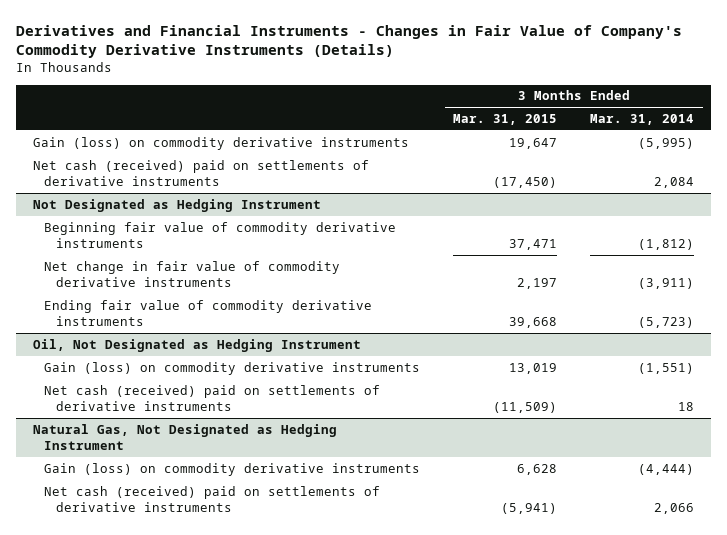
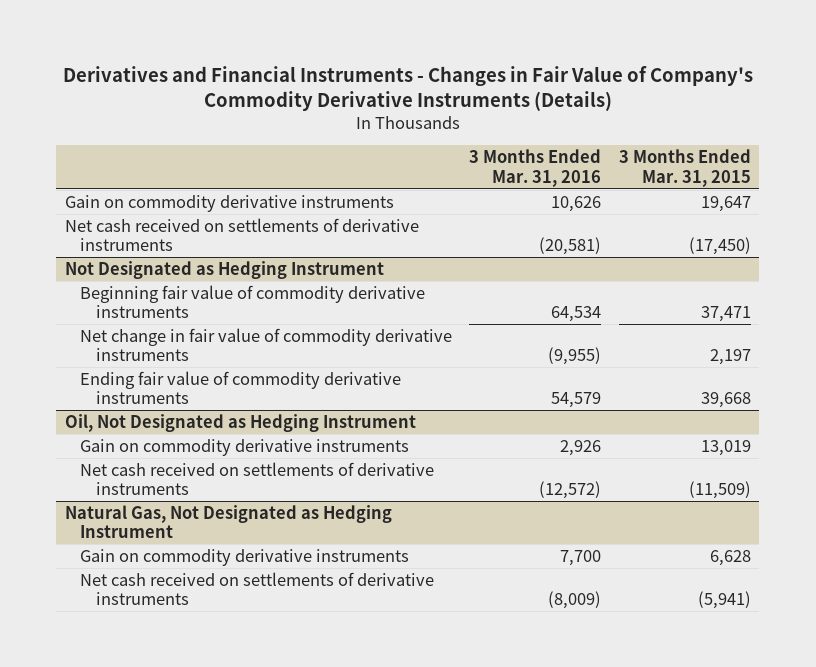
[590,114,695,126] Mar. 31, 2014 -> none
none -> [469,149,602,187] 3 Months Ended Mar. 31, 2016
[32,136,409,150] Gain (loss) on commodity derivative instruments -> [64,194,394,212] Gain on commodity derivative instruments
[32,159,369,187] Net cash (received) paid on settlements of derivative instruments -> [64,217,419,252] Net cash received on settlements of derivative instruments
[44,361,421,375] Gain (loss) on commodity derivative instruments -> [80,438,410,456] Gain on commodity derivative instruments
[44,384,381,412] Net cash (received) paid on settlements of derivative instruments -> [80,461,435,496] Net cash received on settlements of derivative instruments
[44,462,421,476] Gain (loss) on commodity derivative instruments -> [80,548,410,566] Gain on commodity derivative instruments
[44,485,381,513] Net cash (received) paid on settlements of derivative instruments -> [80,571,435,606] Net cash received on settlements of derivative instruments

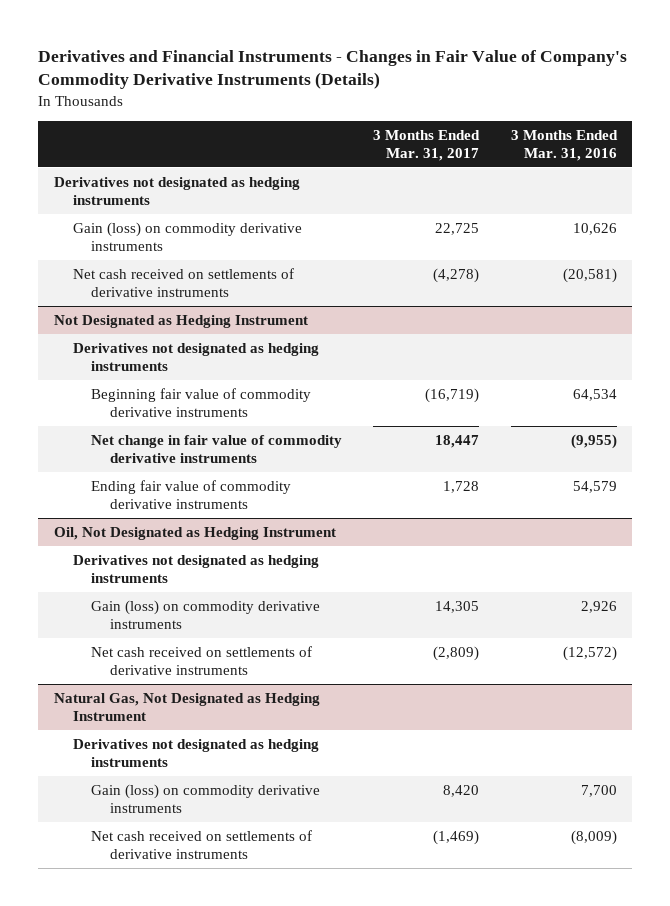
[618,149,751,187] 3 Months Ended Mar. 31, 2015 -> none
none -> [373,129,481,161] 3 Months Ended Mar. 31, 2017
none -> [53,176,300,205] Derivatives not designated as hedging instruments
[64,194,394,212] Gain on commodity derivative instruments -> [72,221,302,251] Gain (loss) on commodity derivative instruments
none -> [72,342,319,371] Derivatives not designated as hedging instruments
none -> [72,554,319,583] Derivatives not designated as hedging instruments
[80,438,410,456] Gain on commodity derivative instruments -> [91,599,321,629] Gain (loss) on commodity derivative instruments
none -> [72,738,319,767] Derivatives not designated as hedging instruments
[80,548,410,566] Gain on commodity derivative instruments -> [91,783,321,813] Gain (loss) on commodity derivative instruments

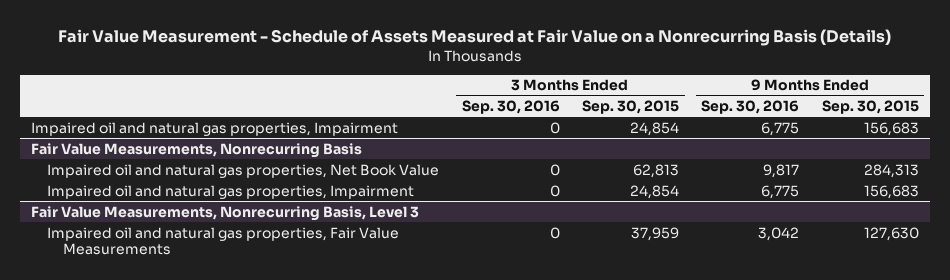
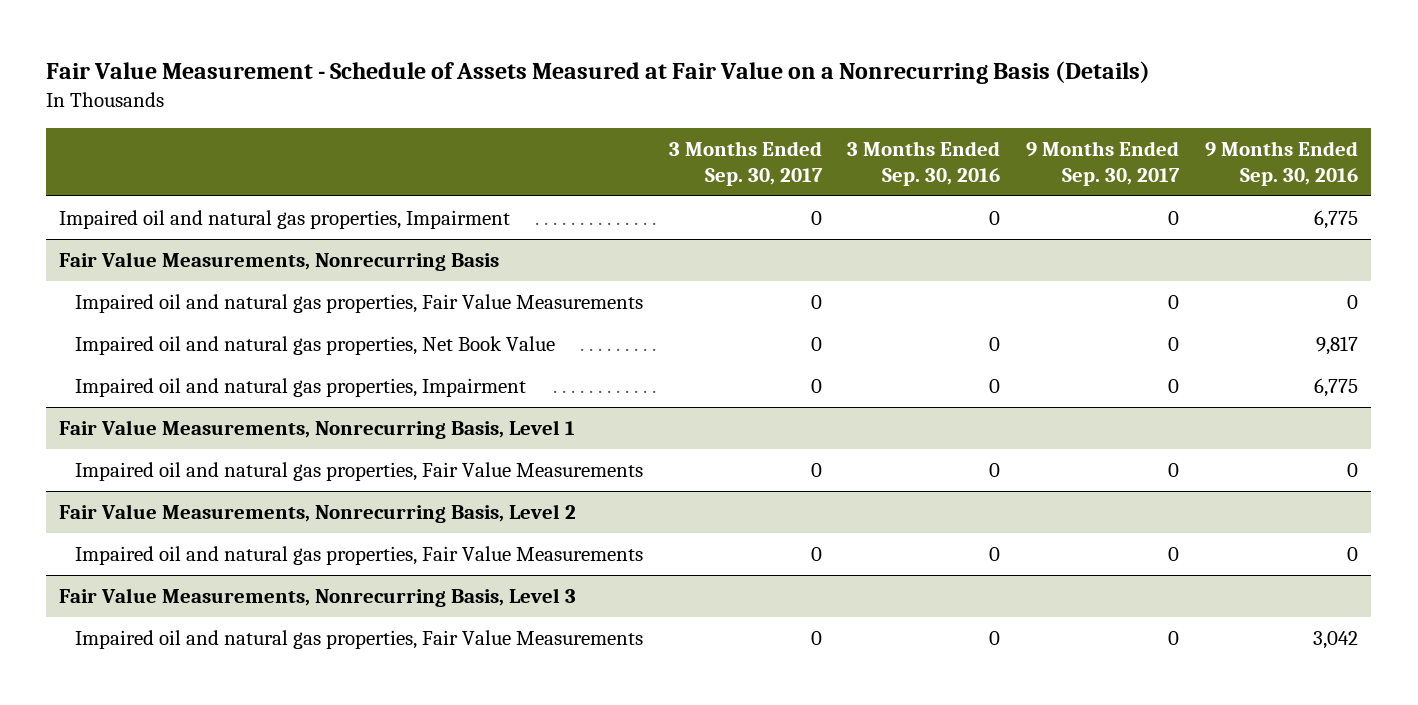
[582,99,680,114] Sep. 30, 2015 -> none
[821,99,919,114] Sep. 30, 2015 -> none
none -> [668,141,823,187] 3 Months Ended Sep. 30, 2017
none -> [1026,141,1181,187] 9 Months Ended Sep. 30, 2017
none -> [74,293,643,313] Impaired oil and natural gas properties, Fair Value Measurements
none -> [59,419,576,439] Fair Value Measurements, Nonrecurring Basis, Level 1
none -> [74,461,643,481] Impaired oil and natural gas properties, Fair Value Measurements
none -> [59,503,577,523] Fair Value Measurements, Nonrecurring Basis, Level 2
none -> [74,545,643,565] Impaired oil and natural gas properties, Fair Value Measurements

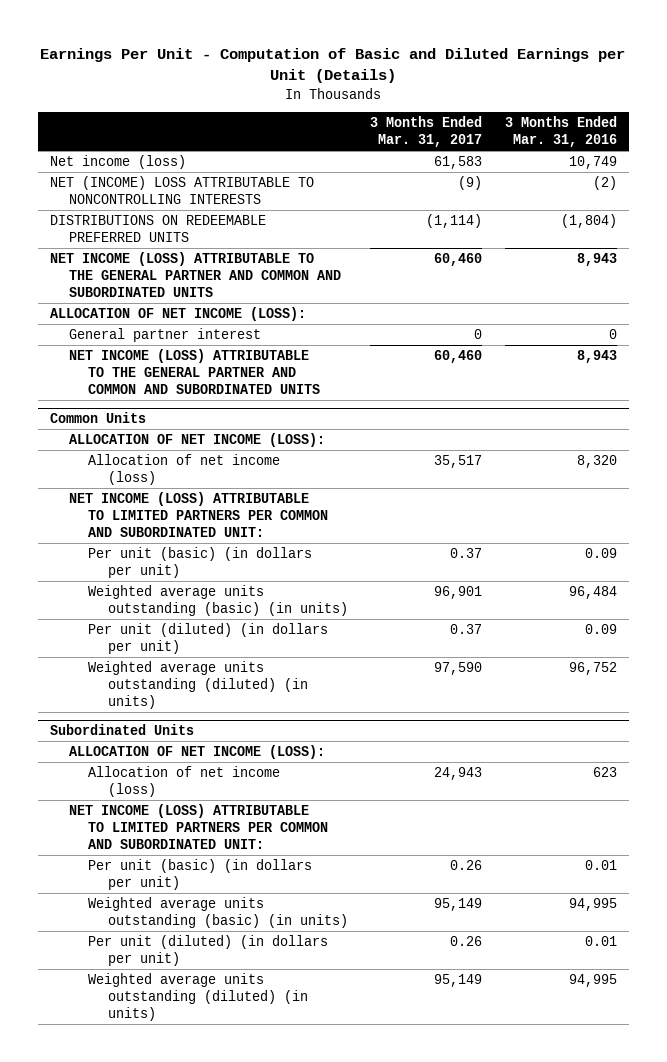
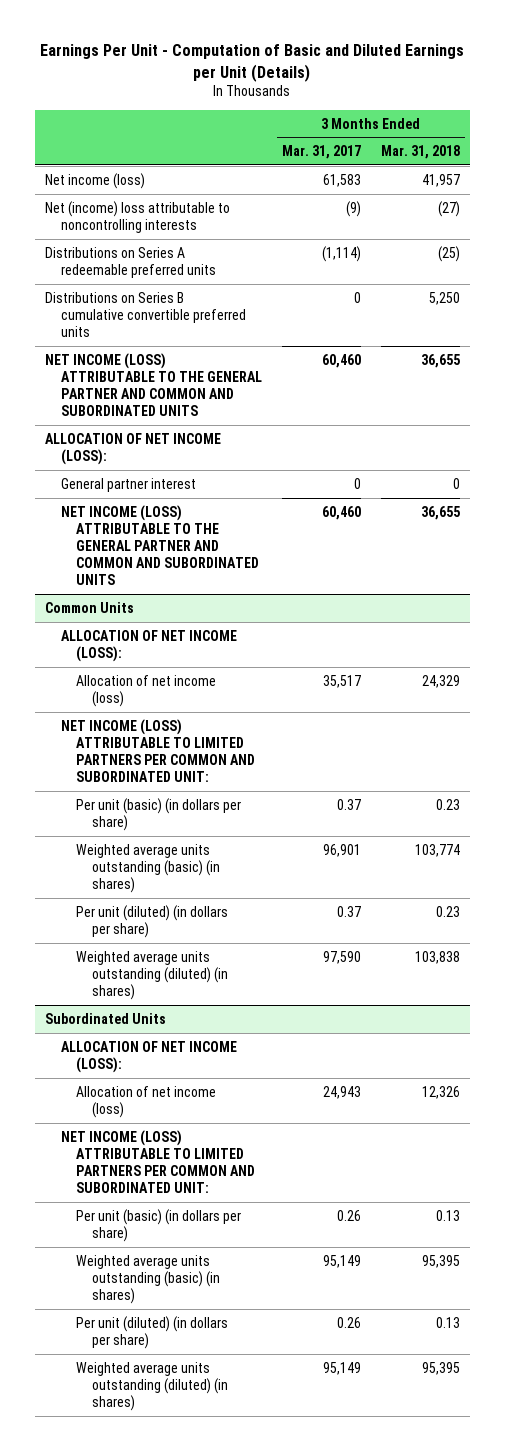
[505,116,618,148] 3 Months Ended Mar. 31, 2016 -> none
none -> [380,145,460,160] Mar. 31, 2018
[49,175,314,204] NET (INCOME) LOSS ATTRIBUTABLE TO NONCONTROLLING INTERESTS -> [44,200,230,233] Net (income) loss attributable to noncontrolling interests
[49,214,266,242] DISTRIBUTIONS ON REDEEMABLE PREFERRED UNITS -> [44,246,216,278] Distributions on Series A redeemable preferred units
none -> [44,291,246,337] Distributions on Series B cumulative convertible preferred units
[88,546,313,578] Per unit (basic) (in dollars per unit) -> [76,797,242,831] Per unit (basic) (in dollars per share)
[88,584,348,616] Weighted average units outstanding (basic) (in units) -> [76,843,221,893] Weighted average units outstanding (basic) (in shares)
[88,622,329,654] Per unit (diluted) (in dollars per unit) -> [76,904,229,938] Per unit (diluted) (in dollars per share)
[88,660,308,709] Weighted average units outstanding (diluted) (in units) -> [76,950,229,1000] Weighted average units outstanding (diluted) (in shares)
[88,858,313,890] Per unit (basic) (in dollars per unit) -> [76,1208,242,1242] Per unit (basic) (in dollars per share)
[88,896,348,928] Weighted average units outstanding (basic) (in units) -> [76,1254,221,1304] Weighted average units outstanding (basic) (in shares)
[88,934,329,966] Per unit (diluted) (in dollars per unit) -> [76,1315,229,1349] Per unit (diluted) (in dollars per share)
[88,972,308,1021] Weighted average units outstanding (diluted) (in units) -> [76,1361,229,1411] Weighted average units outstanding (diluted) (in shares)

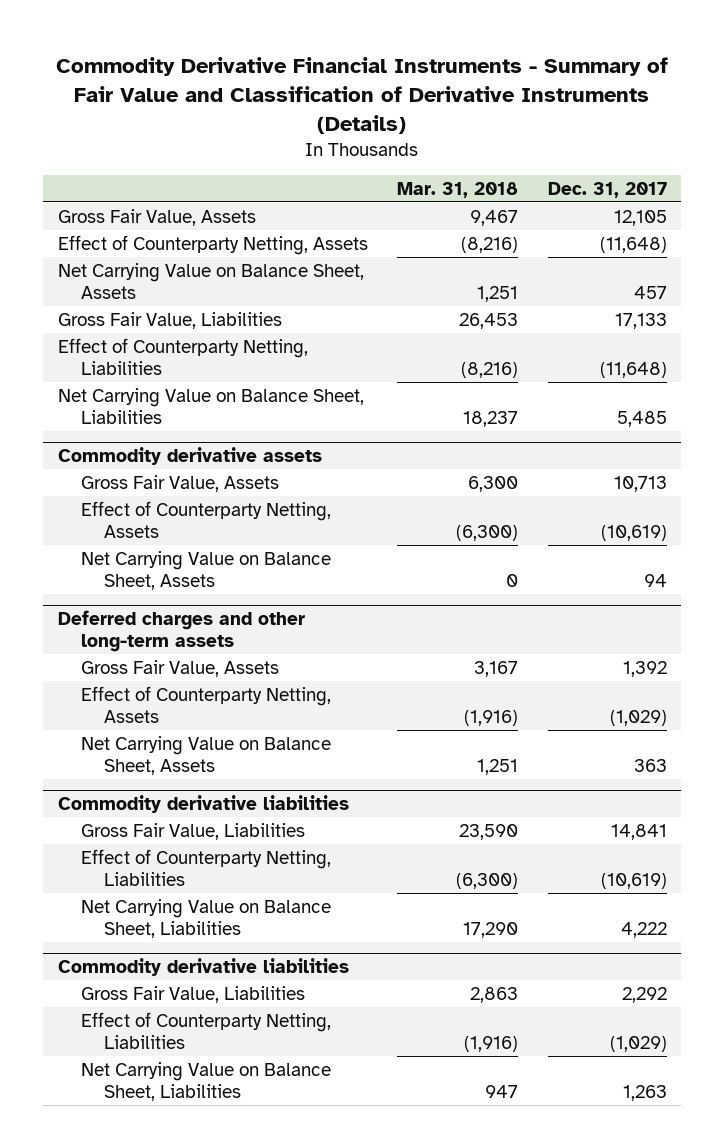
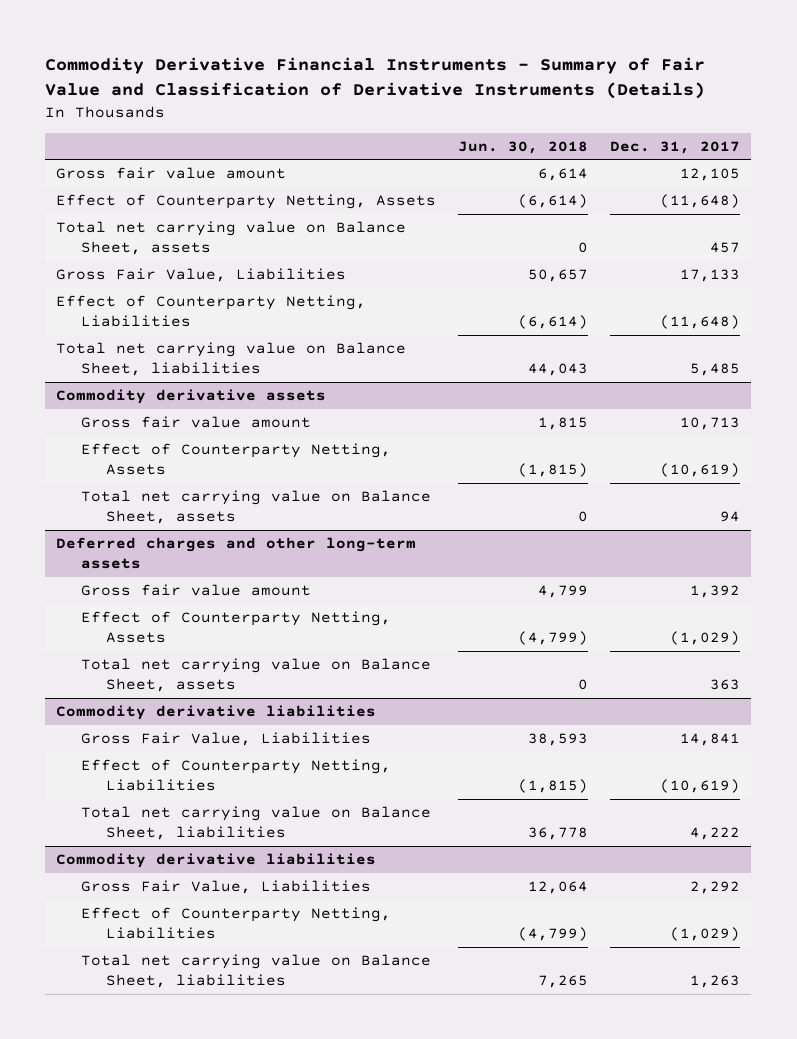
[397,181,519,198] Mar. 31, 2018 -> none
none -> [458,140,589,154] Jun. 30, 2018
[58,208,257,226] Gross Fair Value, Assets -> [56,167,287,180] Gross fair value amount
[58,262,365,299] Net Carrying Value on Balance Sheet, Assets -> [56,221,407,256] Total net carrying value on Balance Sheet, assets
[58,387,365,424] Net Carrying Value on Balance Sheet, Liabilities -> [56,342,407,377] Total net carrying value on Balance Sheet, liabilities
[80,474,279,492] Gross Fair Value, Assets -> [81,416,312,429] Gross fair value amount
[80,550,331,590] Net Carrying Value on Balance Sheet, Assets -> [81,490,432,525] Total net carrying value on Balance Sheet, assets
[80,659,279,677] Gross Fair Value, Assets -> [81,584,312,597] Gross fair value amount
[80,735,331,775] Net Carrying Value on Balance Sheet, Assets -> [81,658,432,693] Total net carrying value on Balance Sheet, assets
[80,898,331,938] Net Carrying Value on Balance Sheet, Liabilities -> [81,806,432,841] Total net carrying value on Balance Sheet, liabilities
[80,1061,331,1101] Net Carrying Value on Balance Sheet, Liabilities -> [81,954,432,989] Total net carrying value on Balance Sheet, liabilities

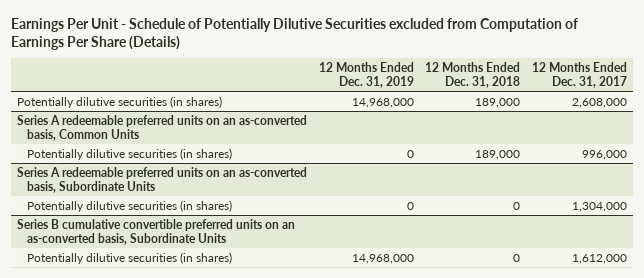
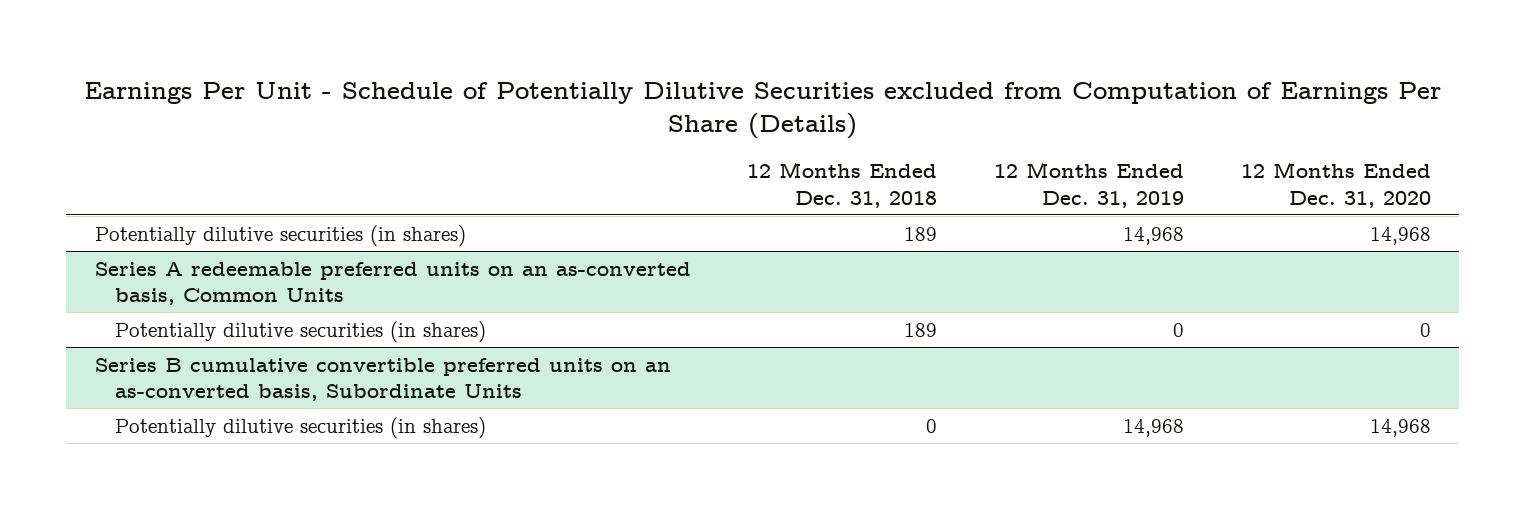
[532,61,628,89] 12 Months Ended Dec. 31, 2017 -> none
none -> [1240,162,1431,208] 12 Months Ended Dec. 31, 2020
[351,97,414,108] 14,968,000 -> [1123,226,1185,245] 14,968
[475,97,521,108] 189,000 -> [904,226,938,241] 189
[16,166,307,193] Series A redeemable preferred units on an as-converted basis, Subordinate Units -> none
[26,199,232,212] Potentially dilutive securities (in shares) -> none
[475,149,521,160] 189,000 -> [904,322,938,337] 189
[351,253,414,264] 14,968,000 -> [1123,418,1185,437] 14,968

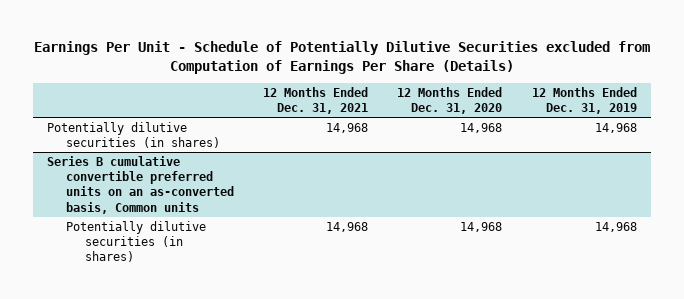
[747,162,938,208] 12 Months Ended Dec. 31, 2018 -> none
none -> [263,87,369,115] 12 Months Ended Dec. 31, 2021
[94,261,691,306] Series A redeemable preferred units on an as-converted basis, Common Units -> none
[114,320,486,343] Potentially dilutive securities (in shares) -> none
[94,357,671,402] Series B cumulative convertible preferred units on an as-converted basis, Subordinate Units -> [47,156,235,214] Series B cumulative convertible preferred units on an as-converted basis, Common units

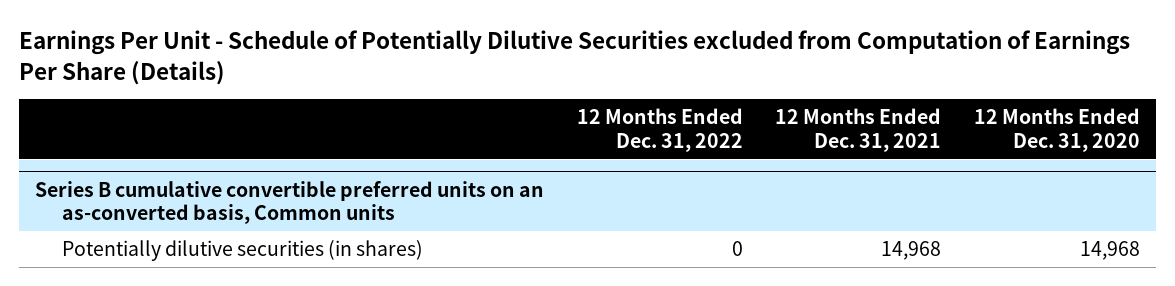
[531,87,637,115] 12 Months Ended Dec. 31, 2019 -> none
none -> [576,108,743,152] 12 Months Ended Dec. 31, 2022
[47,122,221,149] Potentially dilutive securities (in shares) -> none

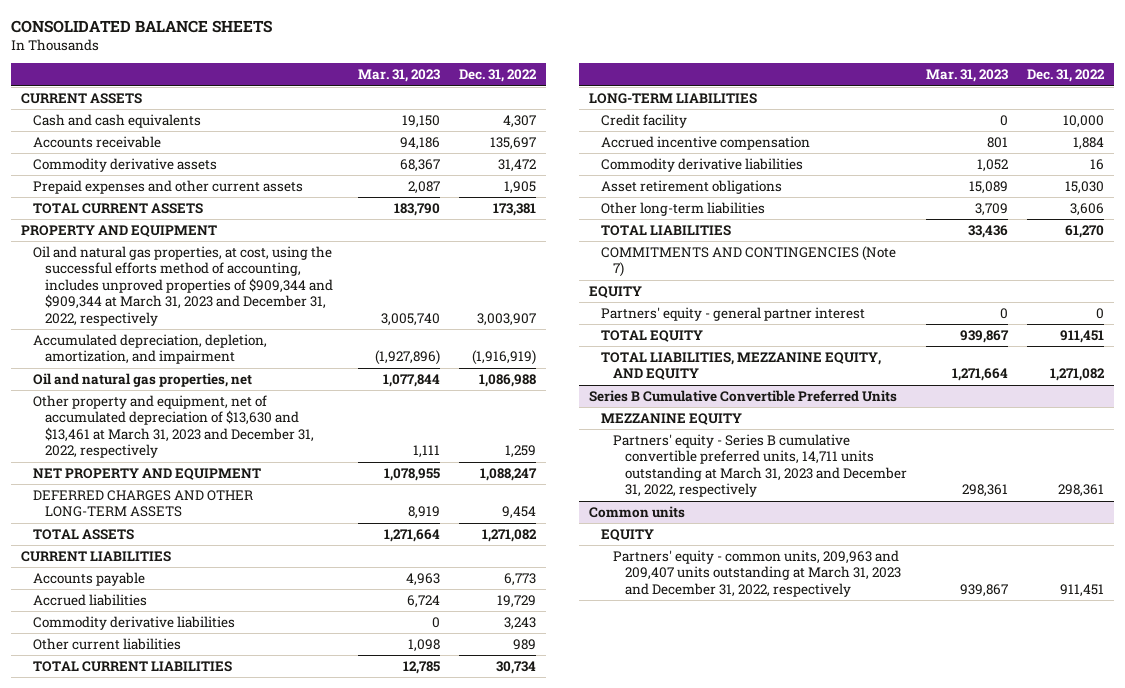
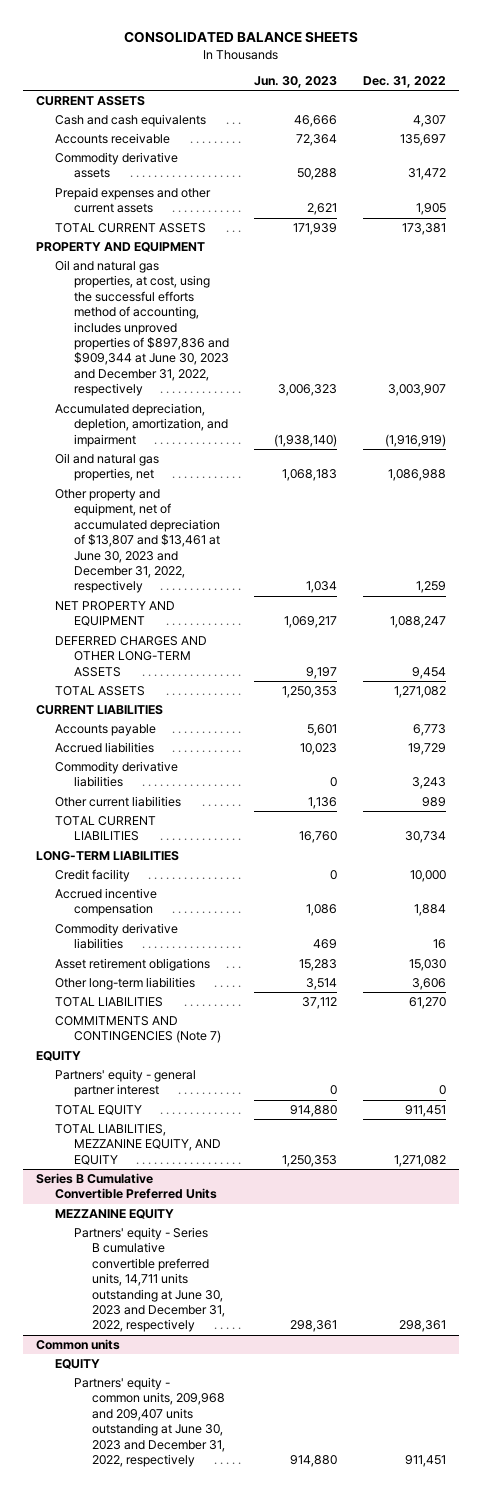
[358,69,441,83] Mar. 31, 2023 -> none
none -> [254,76,338,89] Jun. 30, 2023
[32,246,334,326] Oil and natural gas properties, at cost, using the successful efforts method of accounting, includes unproved properties of $909,344 and $909,344 at March 31, 2023 and December 31, 2022, respectively -> [54,259,229,397] Oil and natural gas properties, at cost, using the successful efforts method of accounting, includes unproved properties of $897,836 and $909,344 at June 30, 2023 and December 31, 2022, respectively
[32,395,315,459] Other property and equipment, net of accumulated depreciation of $13,630 and $13,461 at March 31, 2023 and December 31, 2022, respectively -> [54,488,220,594] Other property and equipment, net of accumulated depreciation of $13,807 and $13,461 at June 30, 2023 and December 31, 2022, respectively
[612,434,908,498] Partners' equity - Series B cumulative convertible preferred units, 14,711 units outstanding at March 31, 2023 and December 31, 2022, respectively -> [73,1226,226,1333] Partners' equity - Series B cumulative convertible preferred units, 14,711 units outstanding at June 30, 2023 and December 31, 2022, respectively
[612,550,902,597] Partners' equity - common units, 209,963 and 209,407 units outstanding at March 31, 2023 and December 31, 2022, respectively -> [73,1376,226,1468] Partners' equity - common units, 209,968 and 209,407 units outstanding at June 30, 2023 and December 31, 2022, respectively

